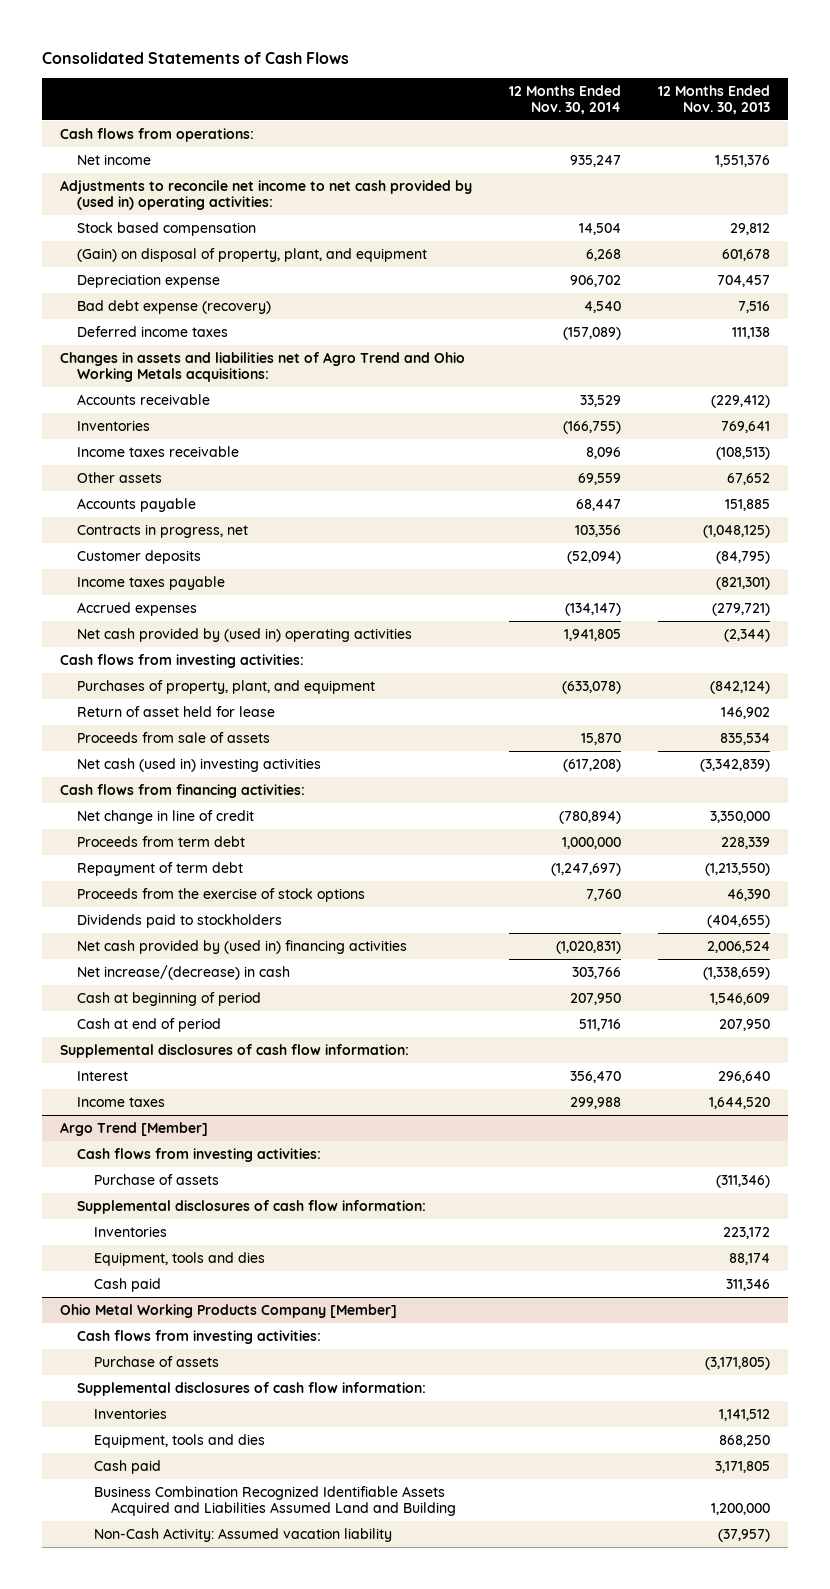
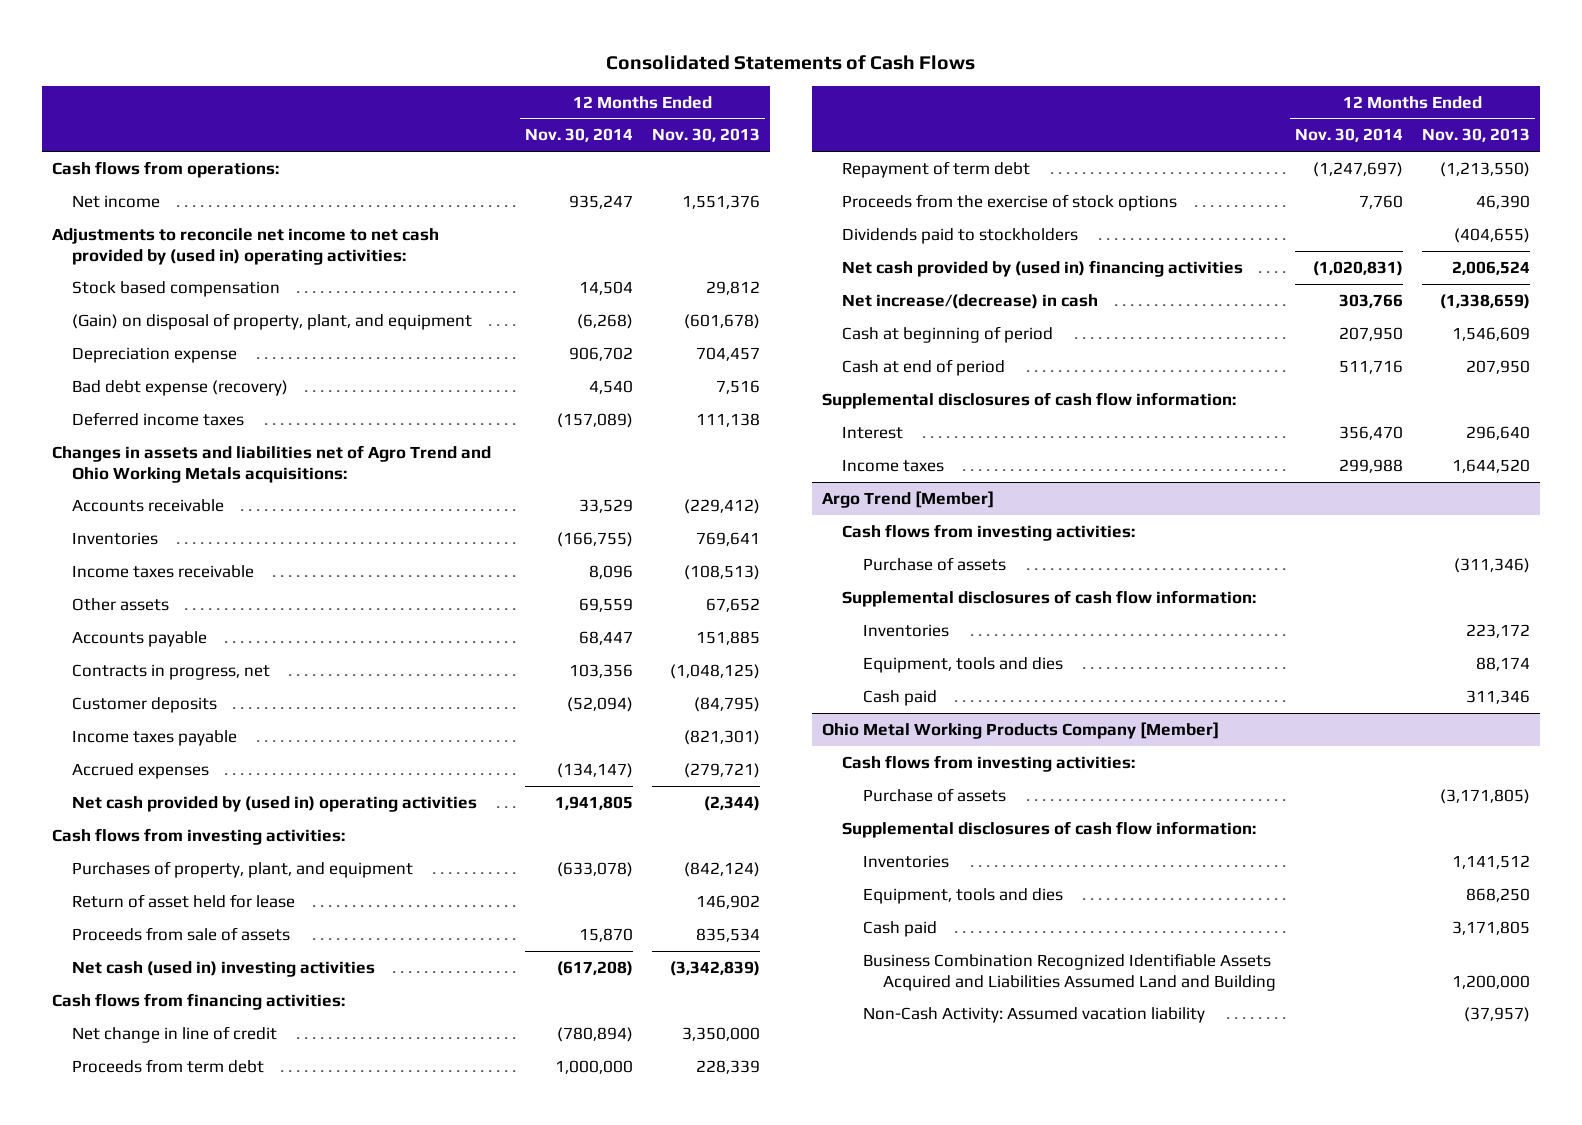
[586,248,622,261] 6,268 -> [577,313,634,329] (6,268)
[721,248,770,261] 601,678 -> [684,313,761,329] (601,678)

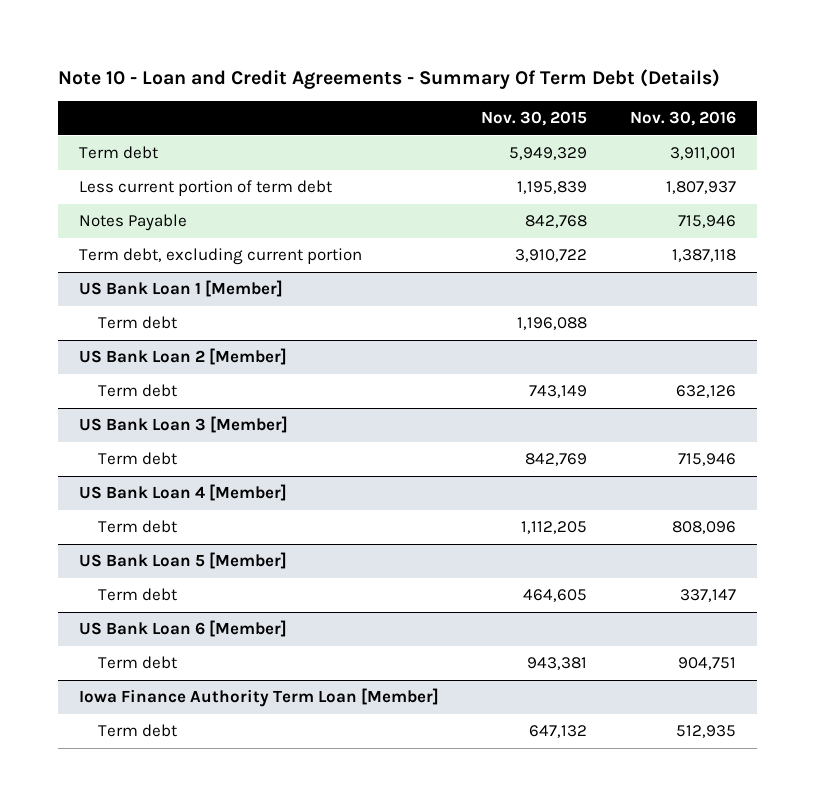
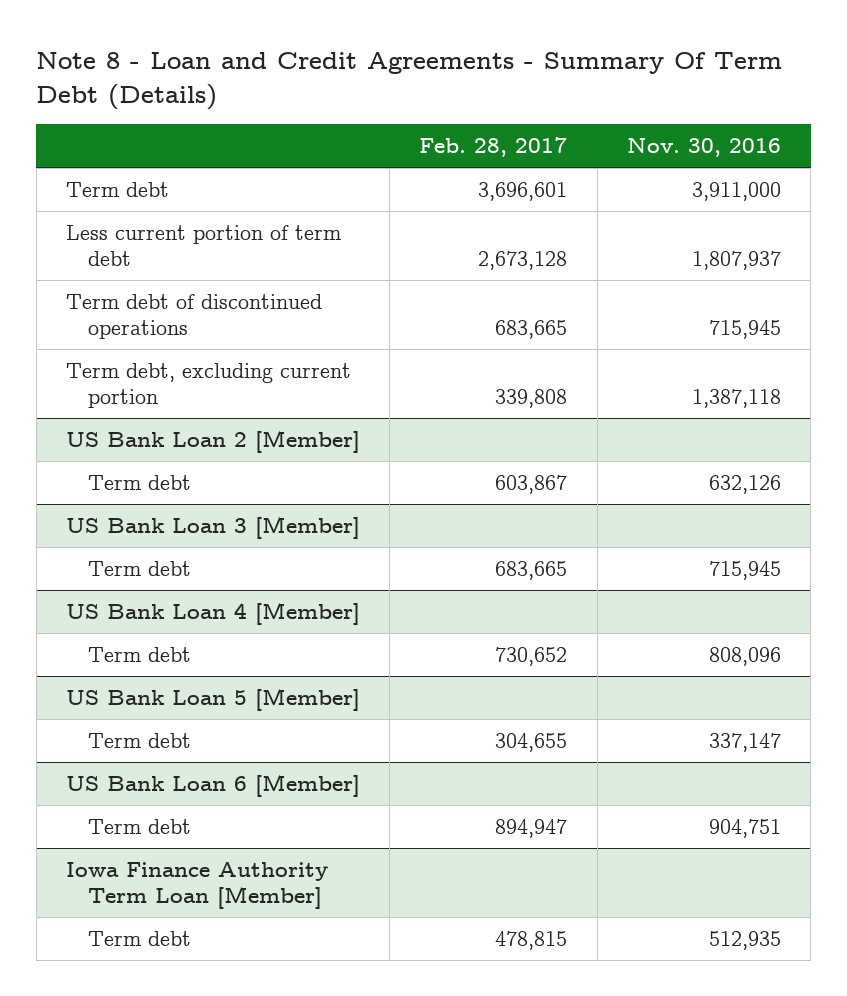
[57,68,720,89] Note 10 - Loan and Credit Agreements - Summary Of Term Debt (Details) -> [36,52,783,110] Note 8 - Loan and Credit Agreements - Summary Of Term Debt (Details)
[481,111,588,127] Nov. 30, 2015 -> none
none -> [419,137,568,158] Feb. 28, 2017
[669,147,736,161] 3,911,001 -> [691,181,781,201] 3,911,000
[78,214,187,232] Notes Payable -> none
none -> [65,293,322,340] Term debt of discontinued operations
[78,280,283,298] US Bank Loan 1 [Member] -> none
[98,316,178,330] Term debt -> none
[677,453,736,467] 715,946 -> [708,560,781,580] 715,945

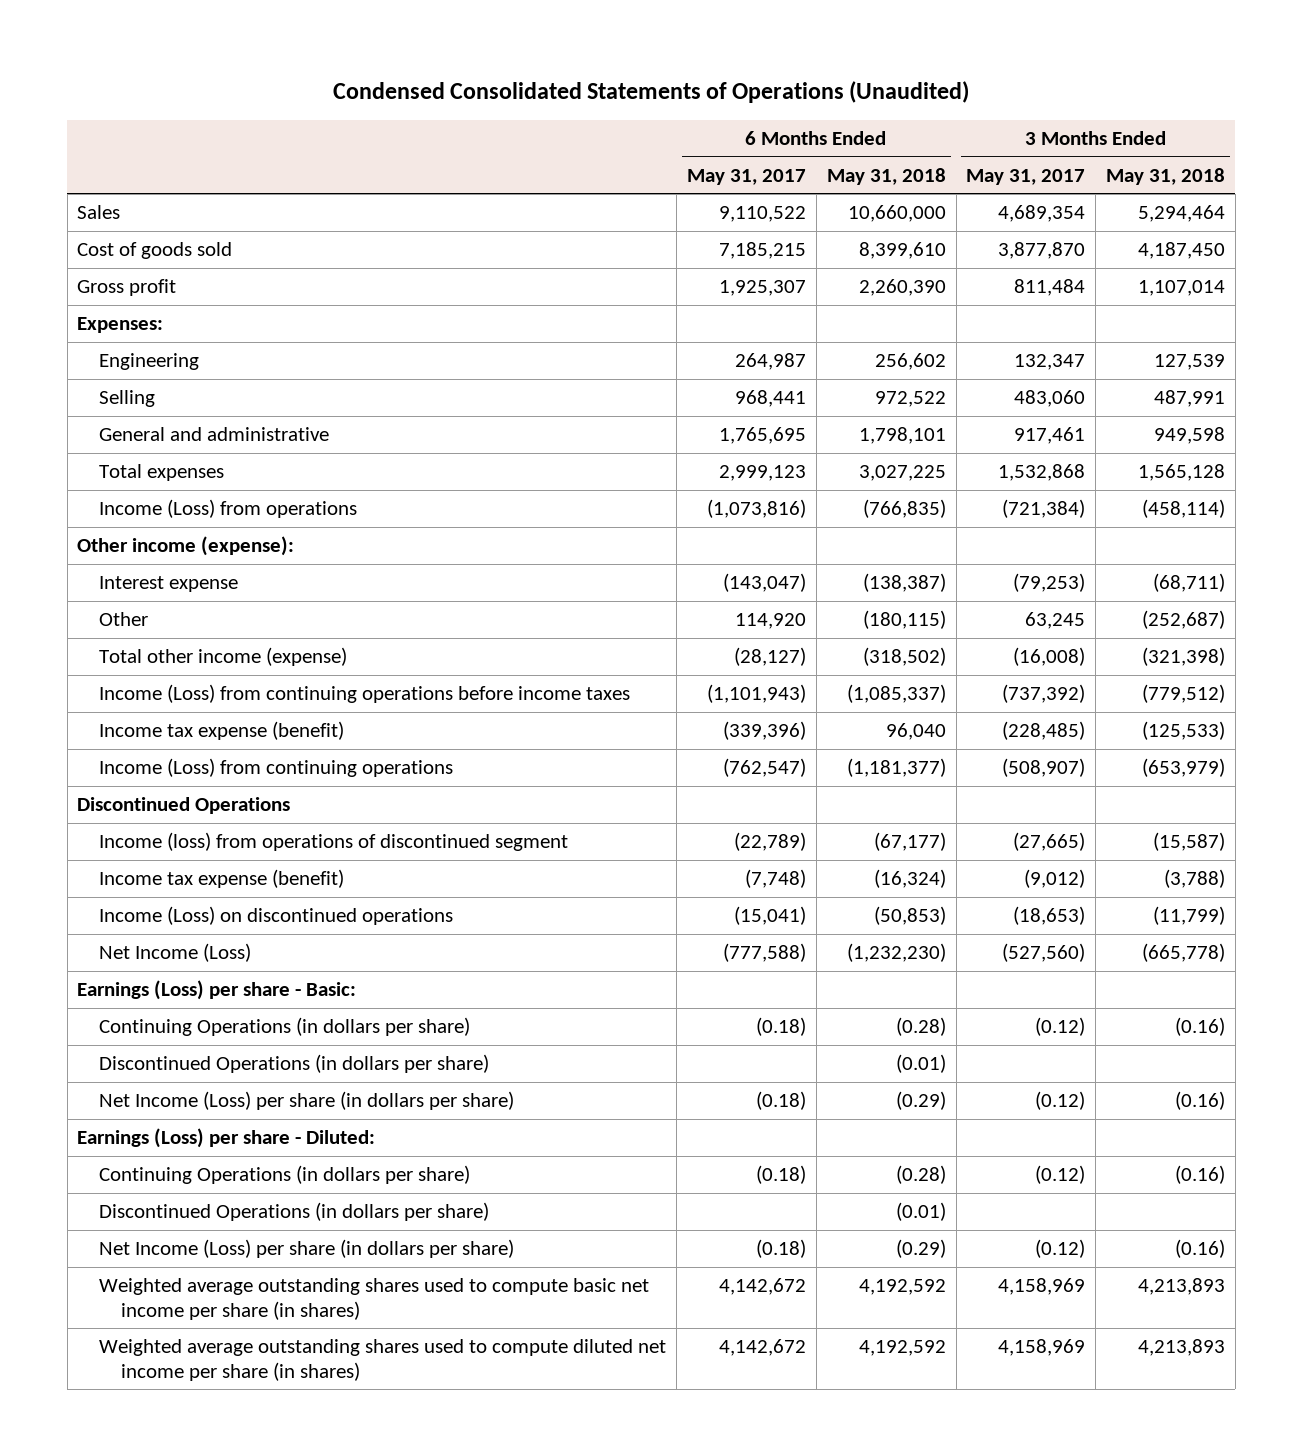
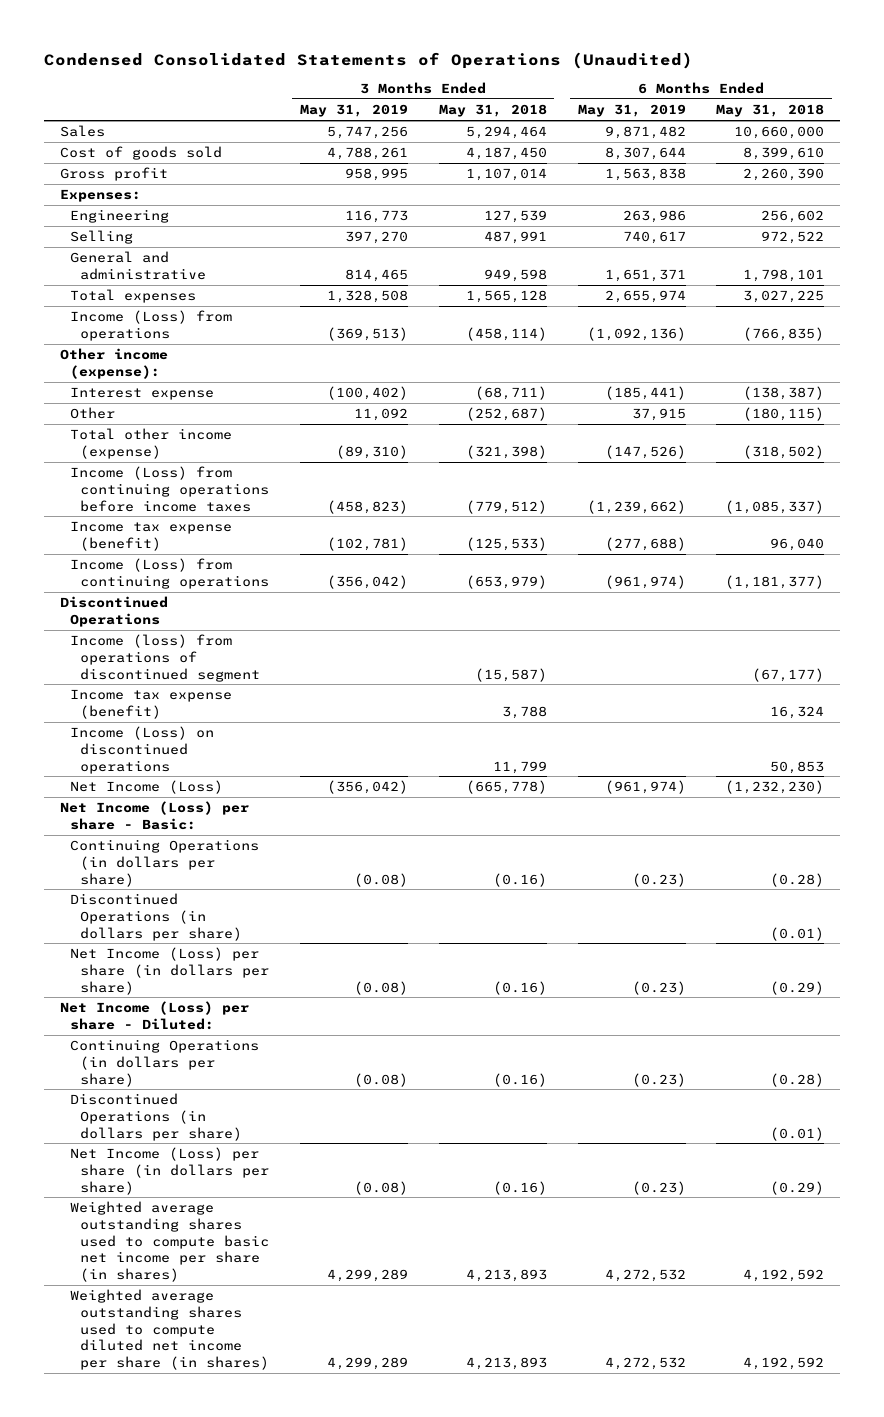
[687,168,807,185] May 31, 2017 -> none
[966,168,1086,185] May 31, 2017 -> none
none -> [299,104,408,118] May 31, 2019
none -> [577,104,686,118] May 31, 2019
[873,869,946,889] (16,324) -> [770,705,825,719] 16,324
[1163,869,1225,889] (3,788) -> [501,705,547,719] 3,788
[873,906,946,926] (50,853) -> [770,760,825,774] 50,853
[1152,906,1225,926] (11,799) -> [492,760,547,774] 11,799
[77,980,357,1001] Earnings (Loss) per share - Basic: -> [59,801,249,830] Net Income (Loss) per share - Basic:
[77,1128,376,1149] Earnings (Loss) per share - Diluted: -> [59,1001,249,1030] Net Income (Loss) per share - Diluted:

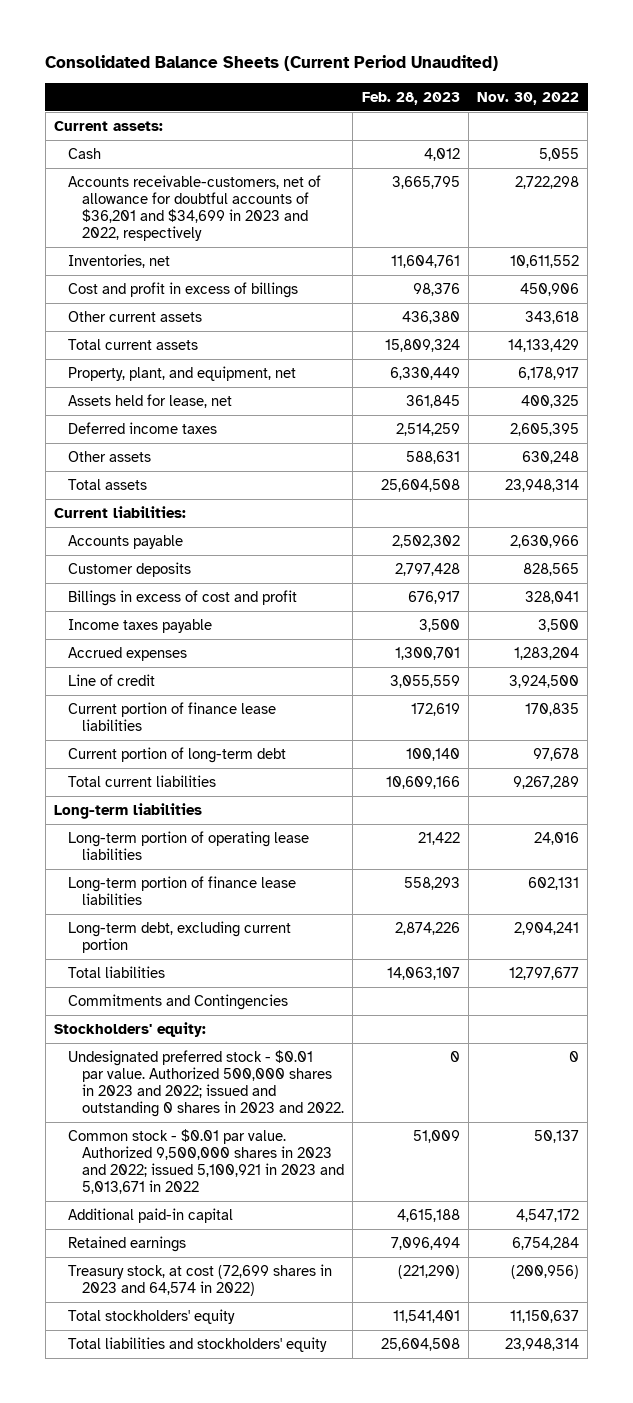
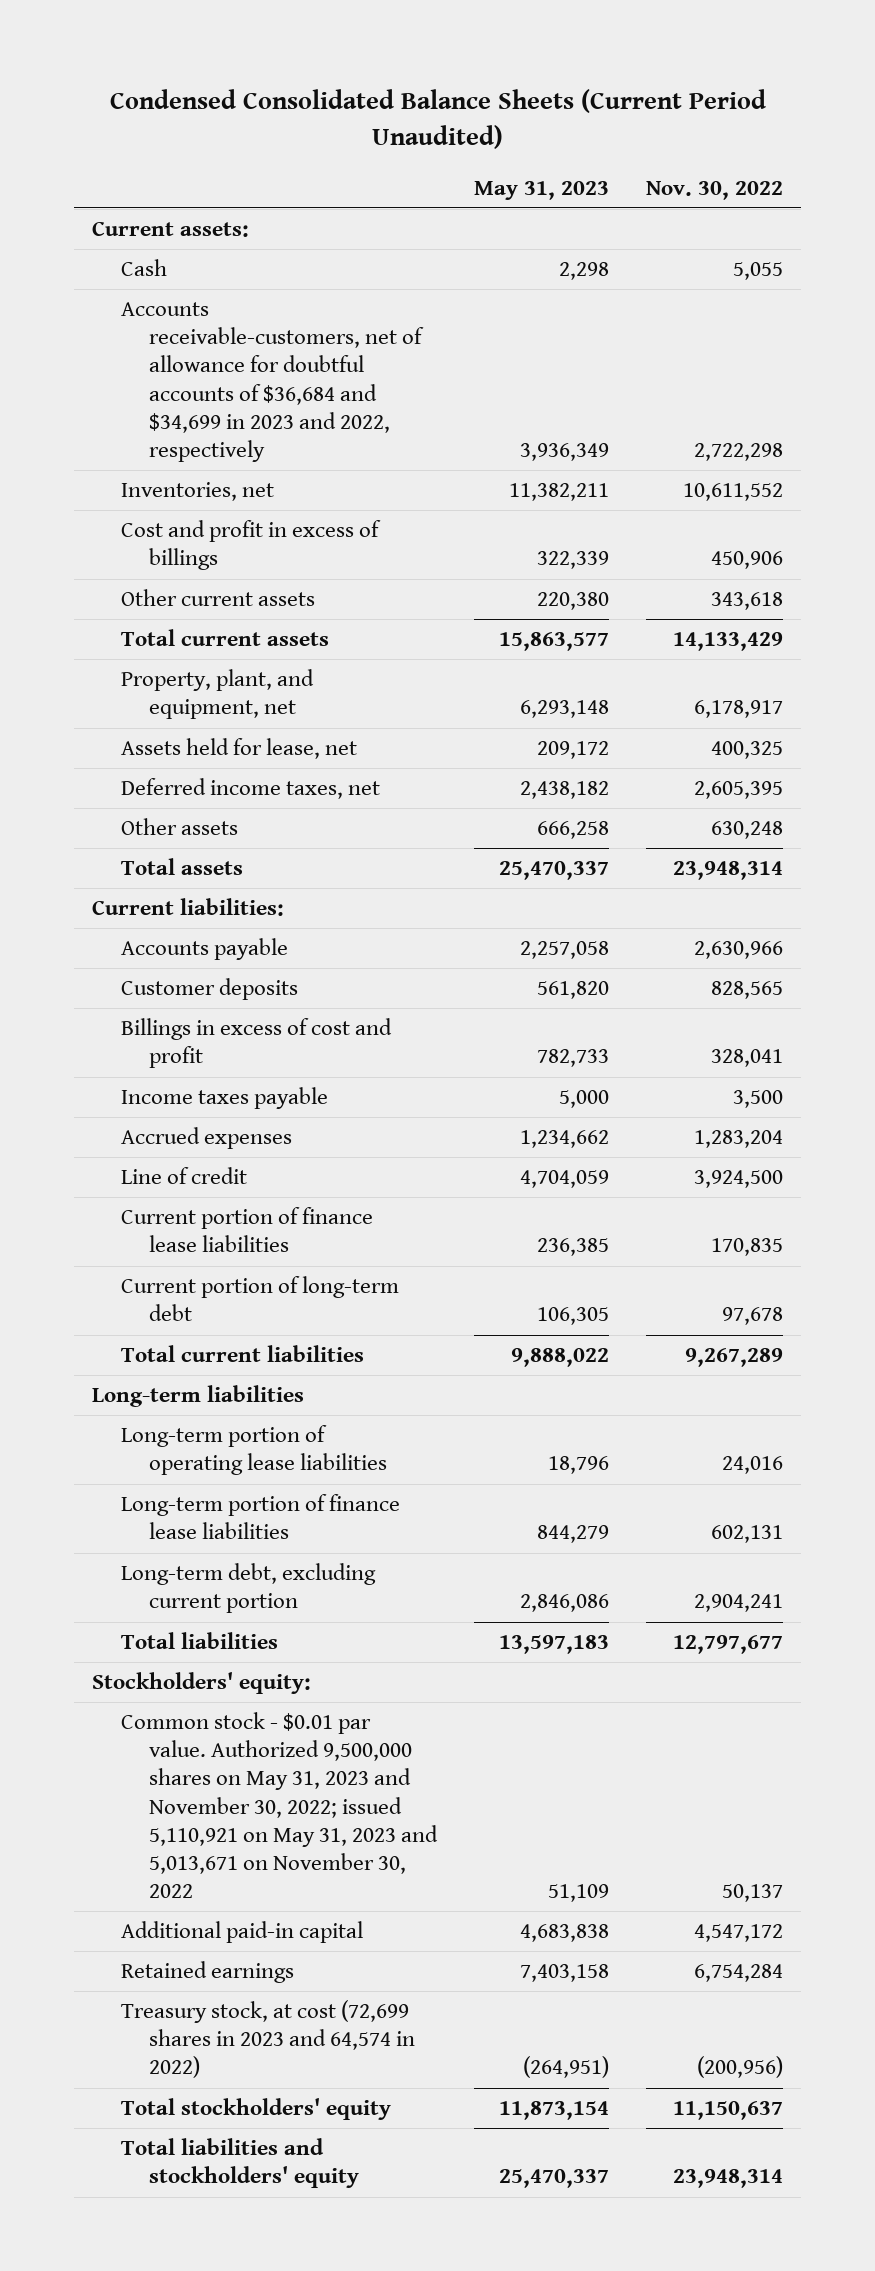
[45,55,499,72] Consolidated Balance Sheets (Current Period Unaudited) -> [109,89,766,149] Condensed Consolidated Balance Sheets (Current Period Unaudited)
[361,91,460,105] Feb. 28, 2023 -> none
none -> [473,180,609,200] May 31, 2023
[68,174,322,241] Accounts receivable-customers, net of allowance for doubtful accounts of $36,201 and $34,699 in 2023 and 2022, respectively -> [120,302,424,462] Accounts receivable-customers, net of allowance for doubtful accounts of $36,684 and $34,699 in 2023 and 2022, respectively
[68,421,218,434] Deferred income taxes -> [120,778,380,800] Deferred income taxes, net
[68,993,289,1010] Commitments and Contingencies -> none
[68,1049,344,1117] Undesignated preferred stock - $0.01 par value. Authorized 500,000 shares in 2023 and 2022; issued and outstanding 0 shares in 2023 and 2022. -> none
[68,1128,344,1194] Common stock - $0.01 par value. Authorized 9,500,000 shares in 2023 and 2022; issued 5,100,921 in 2023 and 5,013,671 in 2022 -> [120,1712,438,1898] Common stock - $0.01 par value. Authorized 9,500,000 shares on May 31, 2023 and November 30, 2022; issued 5,110,921 on May 31, 2023 and 5,013,671 on November 30, 2022

